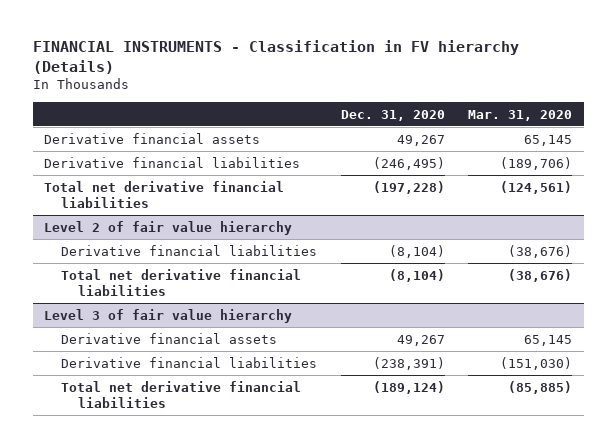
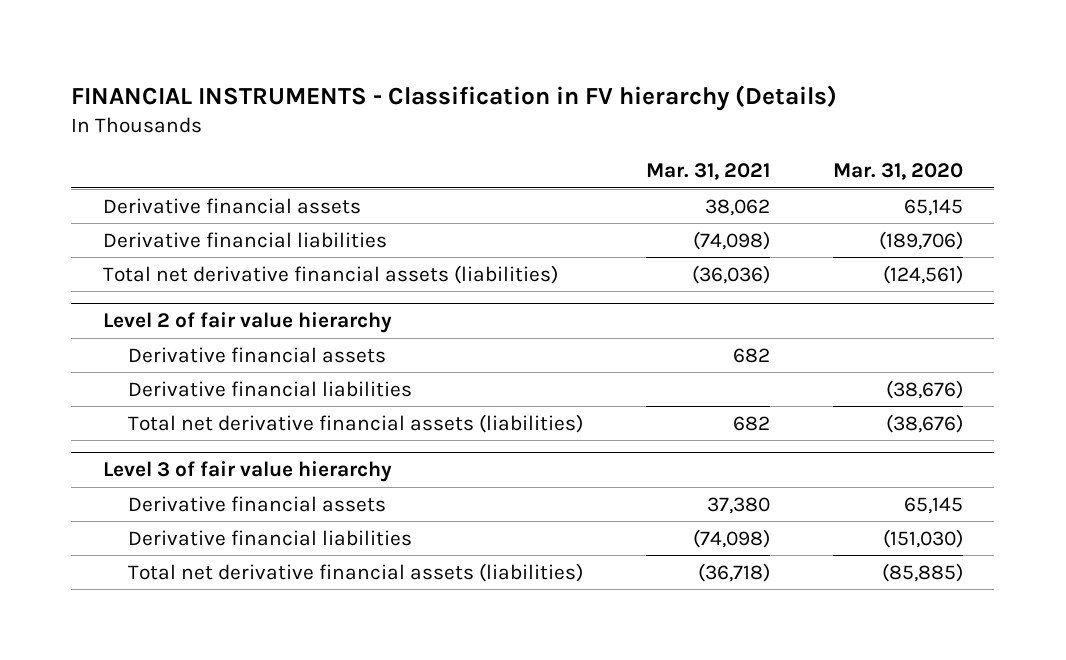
[340,109,445,121] Dec. 31, 2020 -> none
none -> [645,163,770,181] Mar. 31, 2021
[44,180,285,209] Total net derivative financial liabilities -> [102,264,558,284] Total net derivative financial assets (liabilities)
none -> [127,346,386,363] Derivative financial assets
[61,268,302,297] Total net derivative financial liabilities -> [127,413,583,433] Total net derivative financial assets (liabilities)
[61,380,302,409] Total net derivative financial liabilities -> [127,562,583,582] Total net derivative financial assets (liabilities)

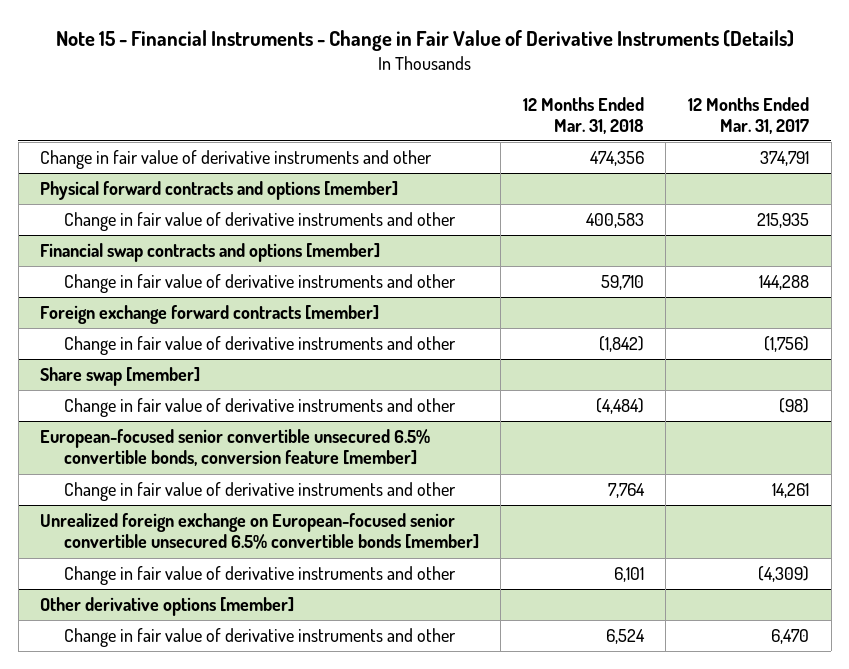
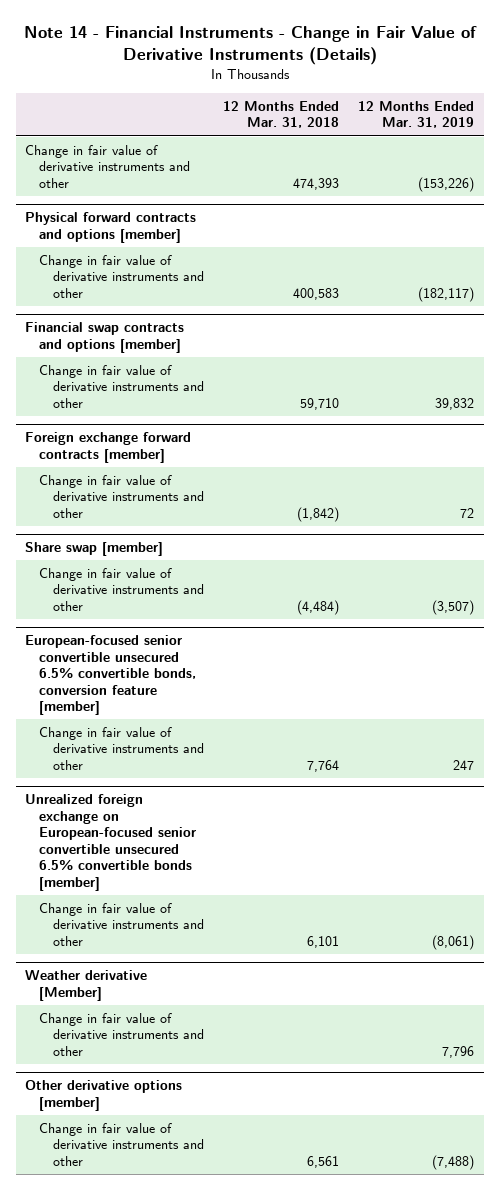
[55,30,794,52] Note 15 - Financial Instruments - Change in Fair Value of Derivative Instruments (Details) -> [23,25,477,65] Note 14 - Financial Instruments - Change in Fair Value of Derivative Instruments (Details)
[687,96,809,134] 12 Months Ended Mar. 31, 2017 -> none
none -> [358,100,475,129] 12 Months Ended Mar. 31, 2019
[589,151,644,167] 474,356 -> [292,177,339,190] 474,393
none -> [25,970,148,1001] Weather derivative [Member]
none -> [38,1013,204,1056] Change in fair value of derivative instruments and other
[605,629,645,645] 6,524 -> [306,1155,339,1168] 6,561

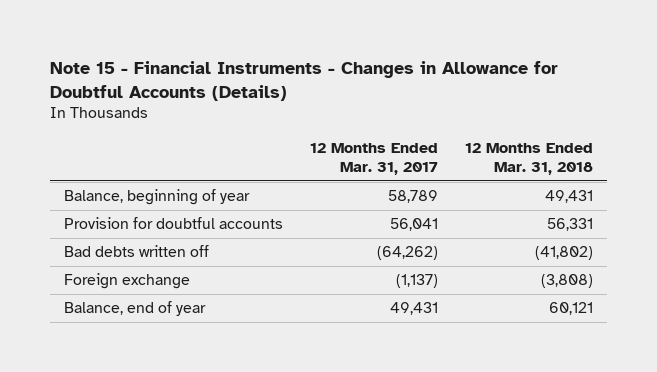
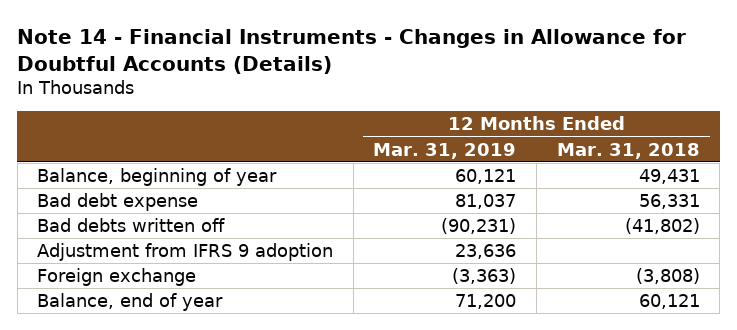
[49,60,558,101] Note 15 - Financial Instruments - Changes in Allowance for Doubtful Accounts (Details) -> [17,28,687,74] Note 14 - Financial Instruments - Changes in Allowance for Doubtful Accounts (Details)
[309,142,438,176] 12 Months Ended Mar. 31, 2017 -> none
none -> [373,142,517,159] Mar. 31, 2019
[63,216,283,229] Provision for doubtful accounts -> [37,192,199,211] Bad debt expense
none -> [37,242,334,261] Adjustment from IFRS 9 adoption

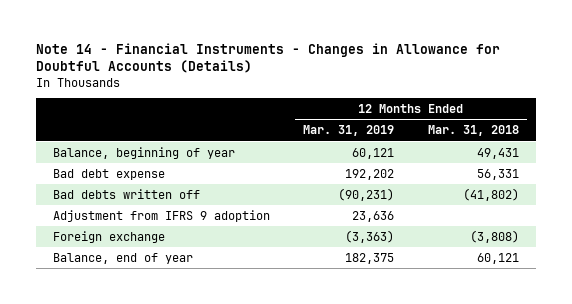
[455,193,517,209] 81,037 -> [345,168,395,180] 192,202
[455,293,517,309] 71,200 -> [345,252,395,264] 182,375

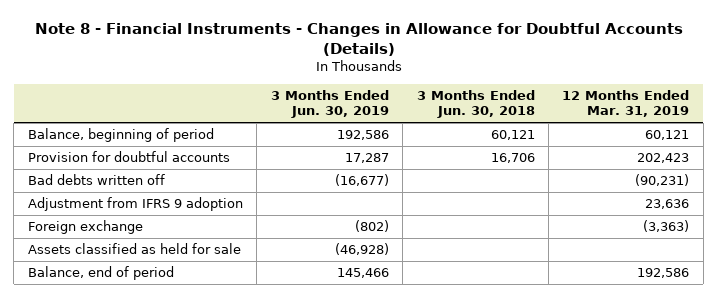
[36,42,501,74] Note 14 - Financial Instruments - Changes in Allowance for Doubtful Accounts (Details) -> [34,22,683,56] Note 8 - Financial Instruments - Changes in Allowance for Doubtful Accounts (Details)
[427,125,519,137] Mar. 31, 2018 -> none
none -> [270,90,389,119] 3 Months Ended Jun. 30, 2019
none -> [416,90,535,119] 3 Months Ended Jun. 30, 2018
[52,168,165,180] Bad debt expense -> none
[52,146,235,159] Balance, beginning of year -> [27,128,214,143] Balance, beginning of period
none -> [27,151,230,163] Provision for doubtful accounts
none -> [27,243,241,255] Assets classified as held for sale
[52,252,193,264] Balance, end of year -> [27,266,174,281] Balance, end of period
[345,252,395,264] 182,375 -> [637,268,690,279] 192,586

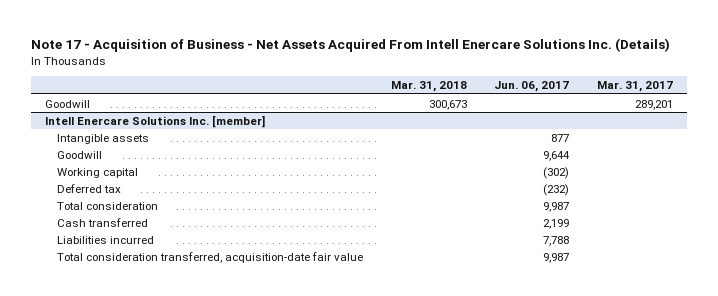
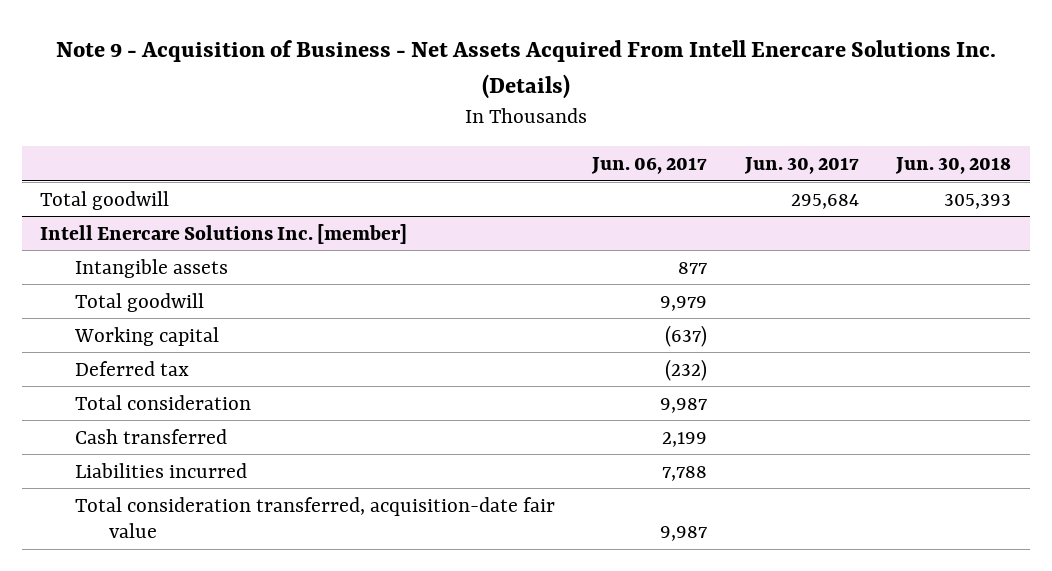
[30,38,670,53] Note 17 - Acquisition of Business - Net Assets Acquired From Intell Enercare Solutions Inc. (Details) -> [55,40,996,99] Note 9 - Acquisition of Business - Net Assets Acquired From Intell Enercare Solutions Inc. (Details)
[390,81,467,93] Mar. 31, 2018 -> none
[596,81,673,93] Mar. 31, 2017 -> none
none -> [743,156,859,174] Jun. 30, 2017
none -> [895,156,1012,174] Jun. 30, 2018
[44,99,90,108] Goodwill -> [40,190,170,210] Total goodwill
[57,150,103,159] Goodwill -> [74,292,204,312] Total goodwill
[543,150,571,161] 9,644 -> [660,295,708,311] 9,979
[543,166,570,179] (302) -> [665,324,708,347] (637)

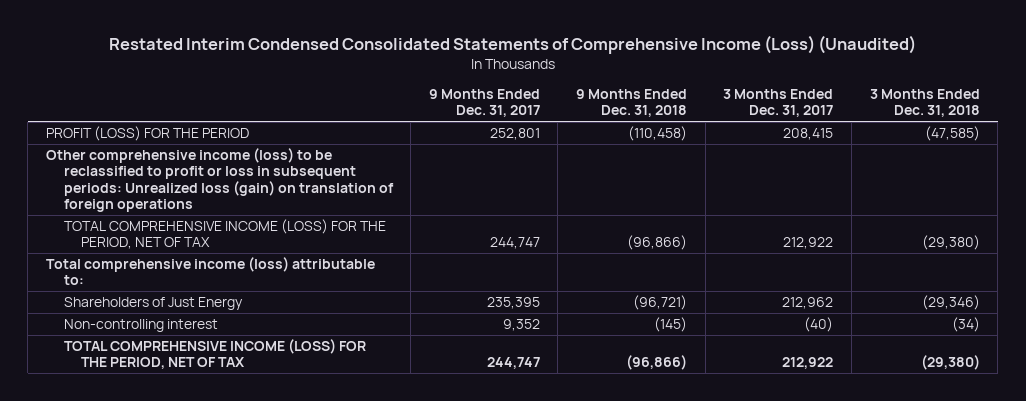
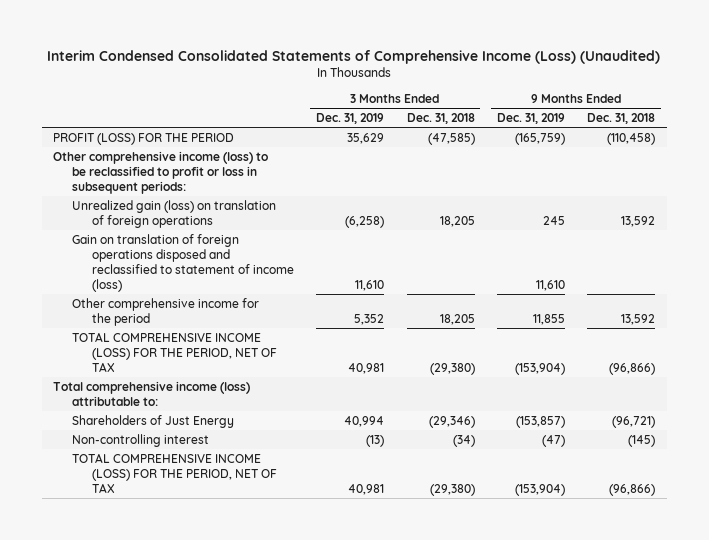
[108,34,916,54] Restated Interim Condensed Consolidated Statements of Comprehensive Income (Loss) (Unaudited) -> [47,49,661,64] Interim Condensed Consolidated Statements of Comprehensive Income (Loss) (Unaudited)
[428,88,540,118] 9 Months Ended Dec. 31, 2017 -> none
[723,88,834,118] 3 Months Ended Dec. 31, 2017 -> none
none -> [316,113,385,125] Dec. 31, 2019
none -> [496,113,565,125] Dec. 31, 2019
[46,147,394,213] Other comprehensive income (loss) to be reclassified to profit or loss in subsequent periods: Unrealized loss (gain) on translation of foreign operations -> [53,150,269,194] Other comprehensive income (loss) to be reclassified to profit or loss in subsequent periods:
none -> [72,199,277,228] Unrealized gain (loss) on translation of foreign operations
none -> [72,233,294,292] Gain on translation of foreign operations disposed and reclassified to statement of income (loss)
none -> [72,297,260,326] Other comprehensive income for the period

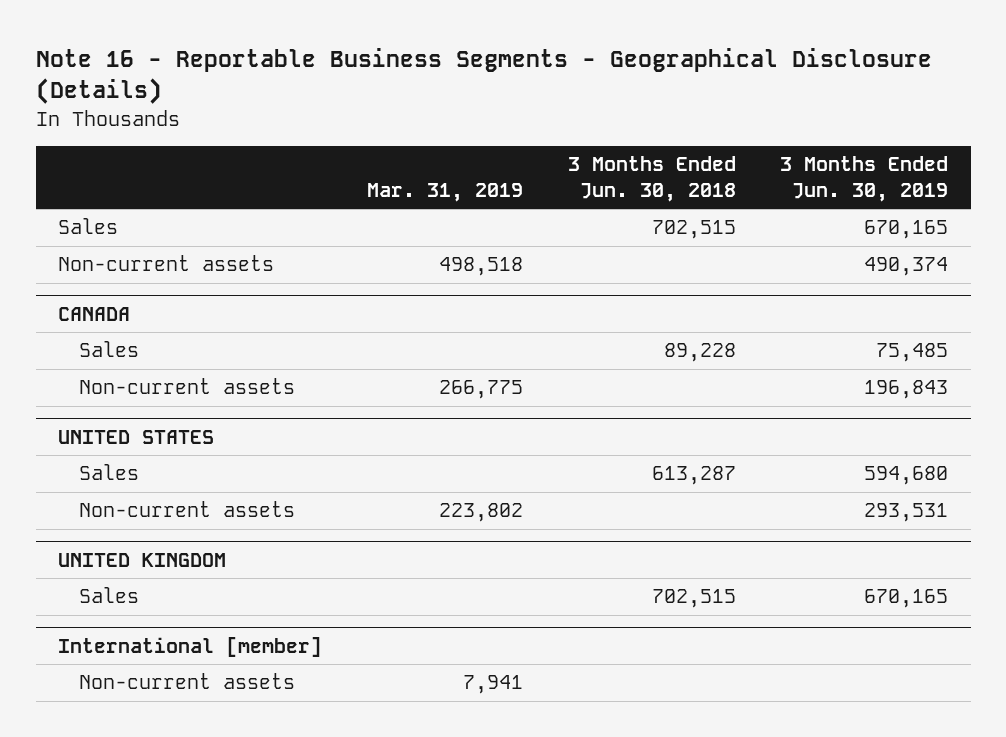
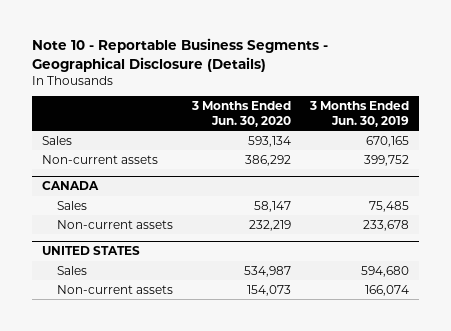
[35,48,932,105] Note 16 - Reportable Business Segments - Geographical Disclosure (Details) -> [32,38,329,72] Note 10 - Reportable Business Segments - Geographical Disclosure (Details)
[366,183,523,203] Mar. 31, 2019 -> none
[567,156,736,203] 3 Months Ended Jun. 30, 2018 -> none
none -> [191,100,292,128] 3 Months Ended Jun. 30, 2020
[864,257,949,277] 490,374 -> [364,154,410,166] 399,752
[864,380,949,400] 196,843 -> [363,219,410,231] 233,678
[58,553,227,568] UNITED KINGDOM -> none
[79,587,140,604] Sales -> none
[58,637,323,658] International [member] -> none
[79,673,296,690] Non-current assets -> none
[864,503,949,523] 293,531 -> [365,284,410,296] 166,074

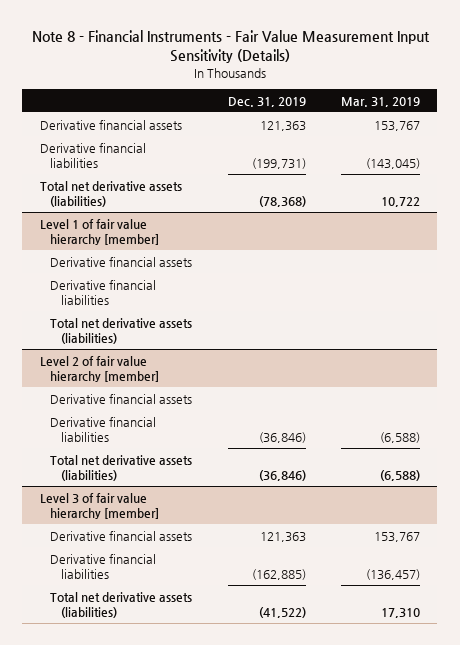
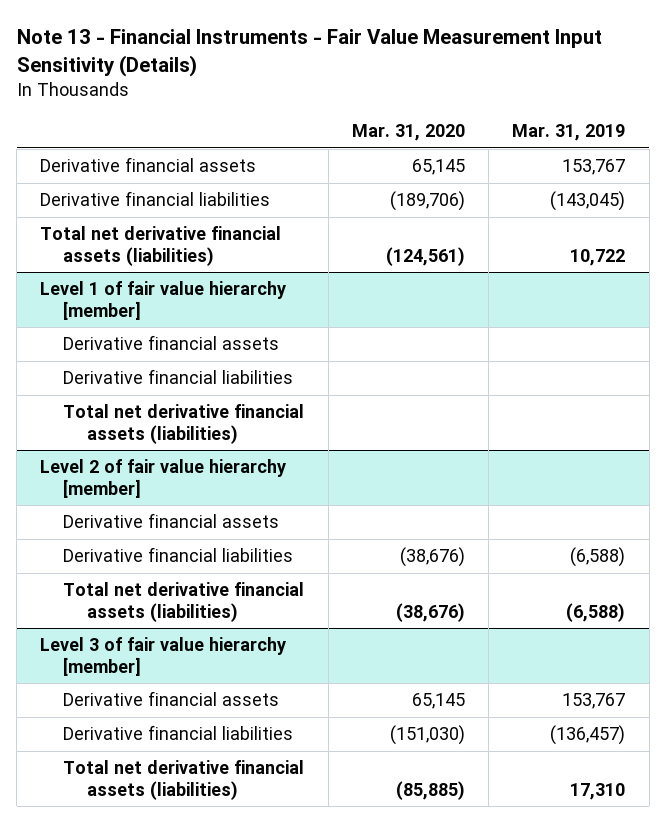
[31,30,430,64] Note 8 - Financial Instruments - Fair Value Measurement Input Sensitivity (Details) -> [16,29,602,77] Note 13 - Financial Instruments - Fair Value Measurement Input Sensitivity (Details)
[227,96,306,107] Dec. 31, 2019 -> none
none -> [351,123,465,141] Mar. 31, 2020
[39,180,182,207] Total net derivative assets (liabilities) -> [40,226,282,266] Total net derivative financial assets (liabilities)
[50,317,193,344] Total net derivative assets (liabilities) -> [63,404,305,444] Total net derivative financial assets (liabilities)
[50,454,193,481] Total net derivative assets (liabilities) -> [63,582,305,622] Total net derivative financial assets (liabilities)
[50,591,193,618] Total net derivative assets (liabilities) -> [63,760,305,800] Total net derivative financial assets (liabilities)

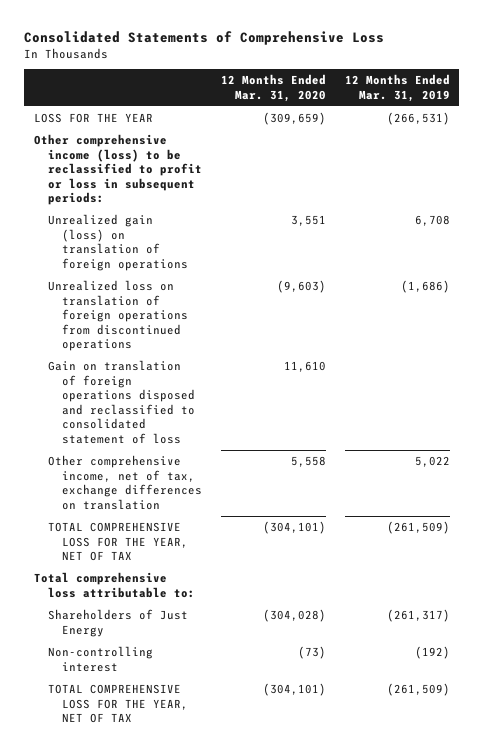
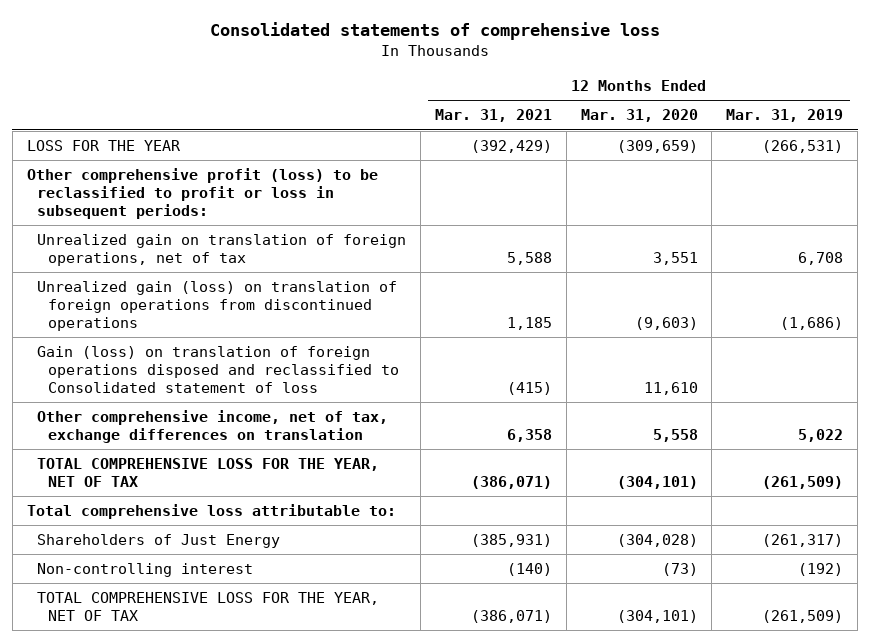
[24,31,385,46] Consolidated Statements of Comprehensive Loss -> [210,21,661,40] Consolidated statements of comprehensive loss
none -> [434,109,552,123] Mar. 31, 2021
[33,134,202,206] Other comprehensive income (loss) to be reclassified to profit or loss in subsequent periods: -> [26,168,378,219] Other comprehensive profit (loss) to be reclassified to profit or loss in subsequent periods:
[47,214,188,271] Unrealized gain (loss) on translation of foreign operations -> [37,234,407,266] Unrealized gain on translation of foreign operations, net of tax
[47,280,188,352] Unrealized loss on translation of foreign operations from discontinued operations -> [37,281,398,331] Unrealized gain (loss) on translation of foreign operations from discontinued operations
[47,360,195,444] Gain on translation of foreign operations disposed and reclassified to consolidated statement of loss -> [37,346,399,393] Gain (loss) on translation of foreign operations disposed and reclassified to Consolidated statement of loss

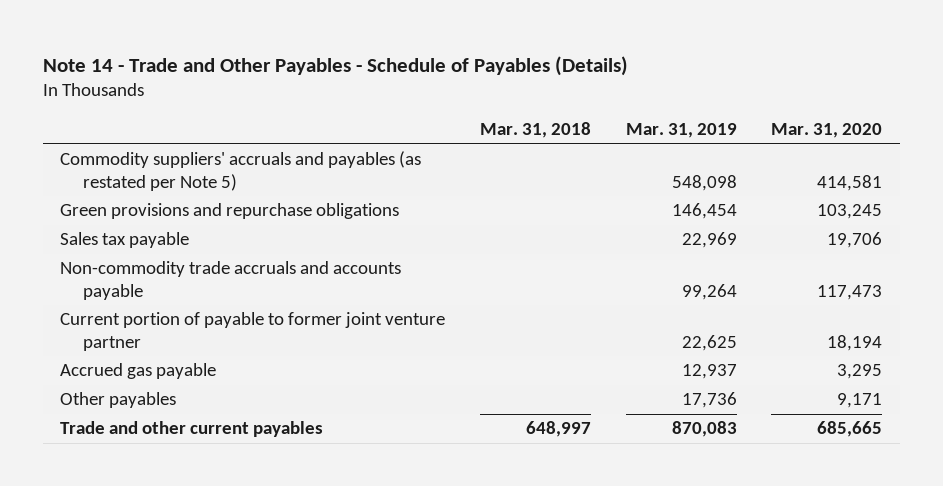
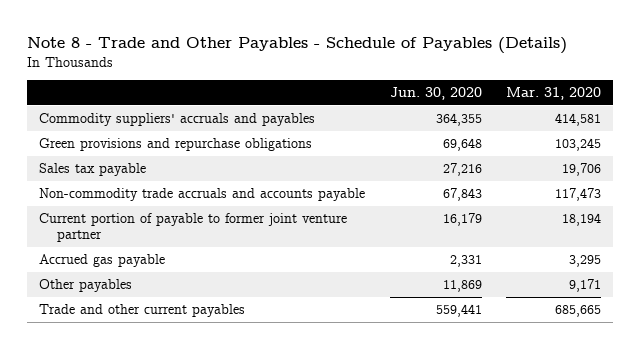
[42,55,628,76] Note 14 - Trade and Other Payables - Schedule of Payables (Details) -> [27,37,568,55] Note 8 - Trade and Other Payables - Schedule of Payables (Details)
[479,122,591,139] Mar. 31, 2018 -> none
[625,123,737,139] Mar. 31, 2019 -> none
none -> [389,87,482,101] Jun. 30, 2020
[60,151,422,191] Commodity suppliers' accruals and payables (as restated per Note 5) -> [39,113,316,127] Commodity suppliers' accruals and payables

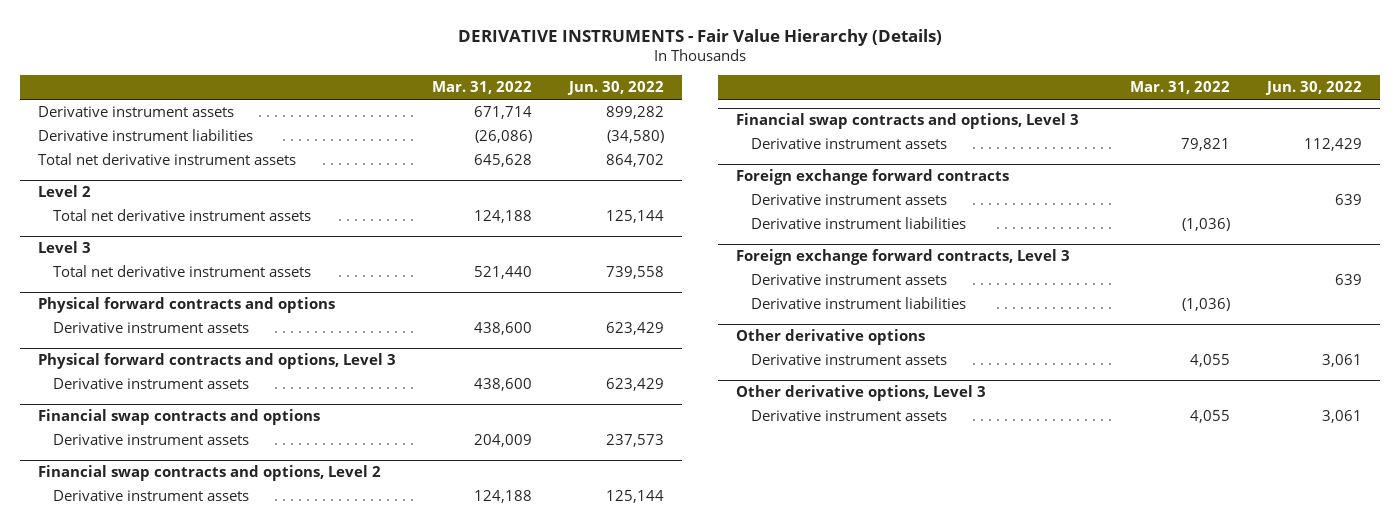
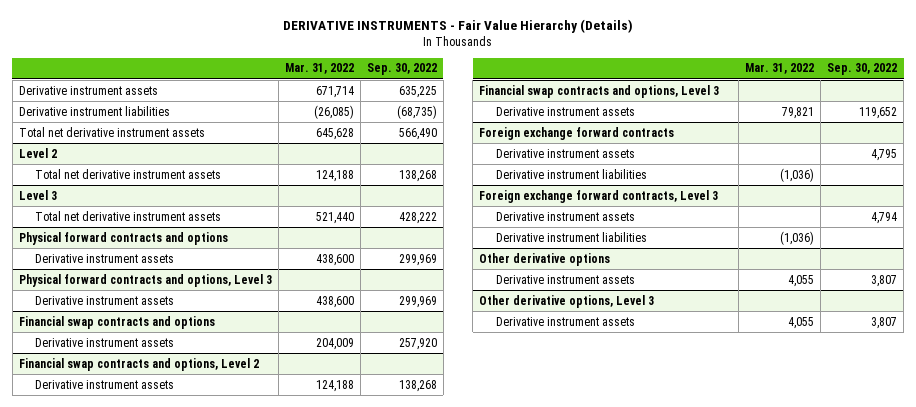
[566,81,664,96] Jun. 30, 2022 -> none
none -> [366,63,437,76] Sep. 30, 2022
[475,129,533,143] (26,086) -> [313,104,354,119] (26,085)

